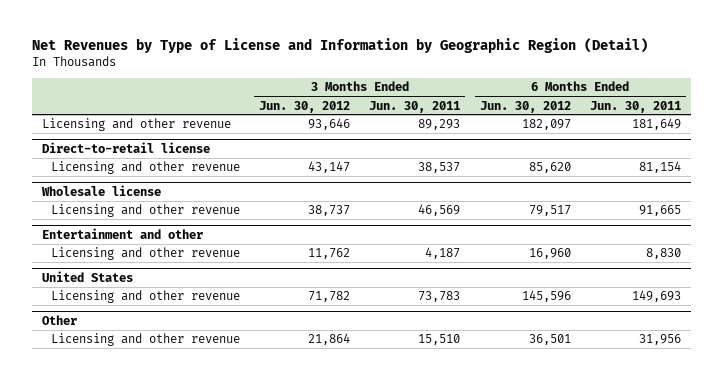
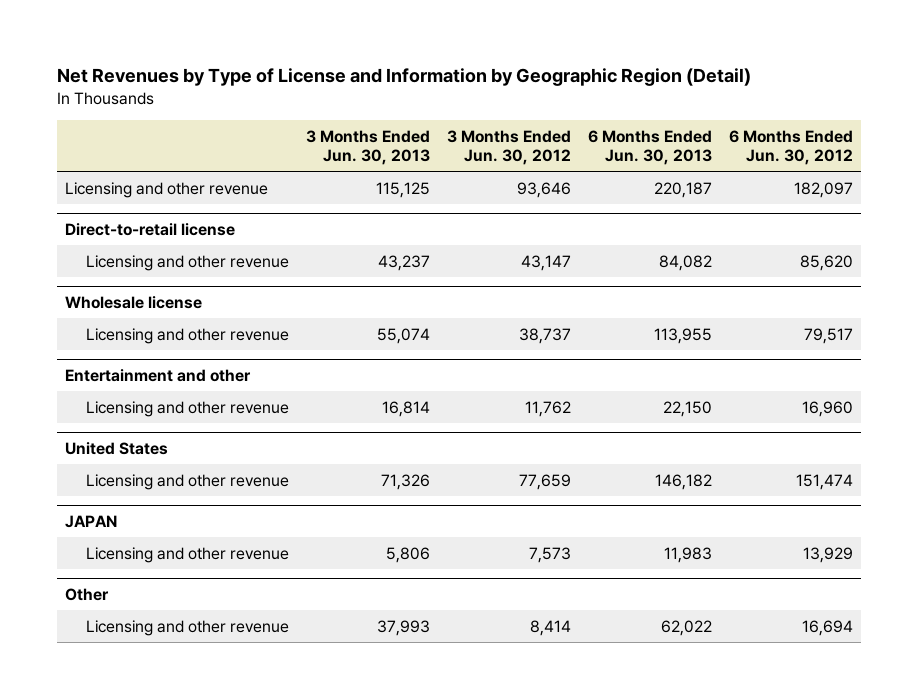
[369,100,461,113] Jun. 30, 2011 -> none
[589,100,681,113] Jun. 30, 2011 -> none
none -> [306,129,431,166] 3 Months Ended Jun. 30, 2013
none -> [588,129,713,166] 6 Months Ended Jun. 30, 2013
[308,291,351,303] 71,782 -> [519,473,572,490] 77,659
[521,290,571,303] 145,596 -> [795,473,853,490] 151,474
none -> [65,515,118,529] JAPAN
none -> [86,546,290,563] Licensing and other revenue
[308,333,351,346] 21,864 -> [530,619,572,636] 8,414
[528,334,571,346] 36,501 -> [801,619,853,636] 16,694

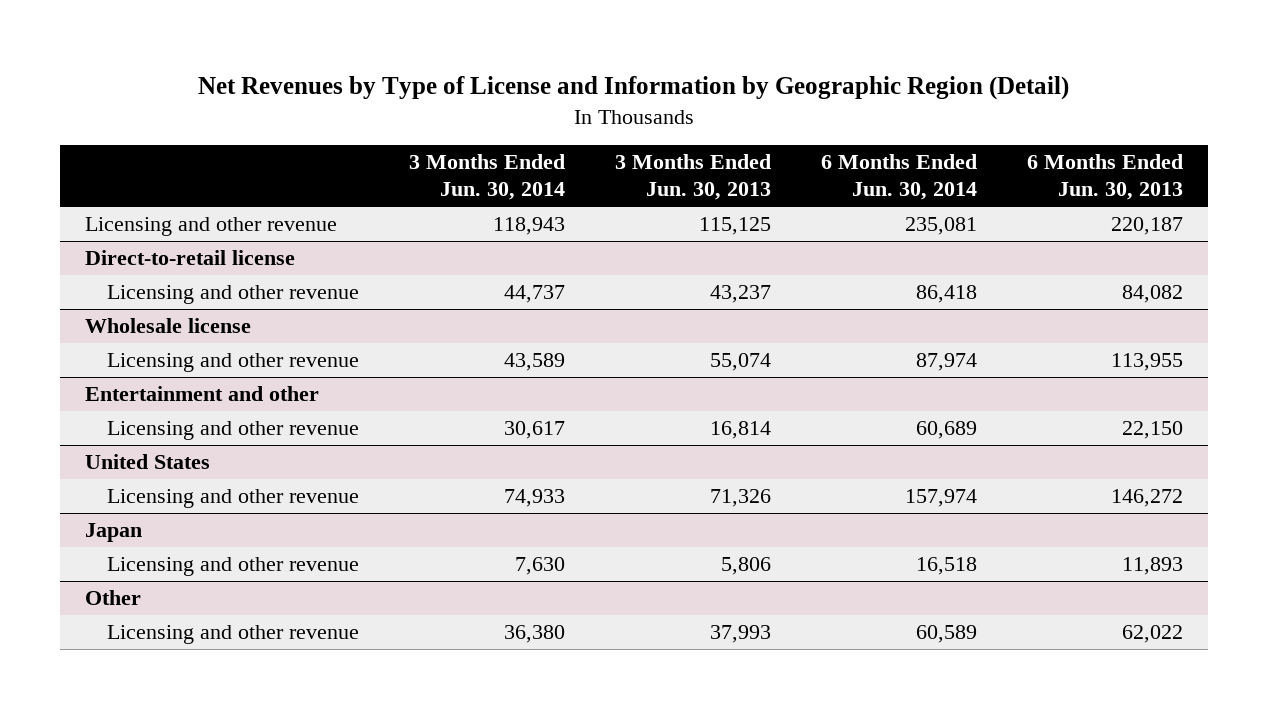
[447,129,572,166] 3 Months Ended Jun. 30, 2012 -> none
[728,129,853,166] 6 Months Ended Jun. 30, 2012 -> none
none -> [408,154,565,201] 3 Months Ended Jun. 30, 2014
none -> [821,154,978,201] 6 Months Ended Jun. 30, 2014
[655,473,713,490] 146,182 -> [1111,488,1184,507] 146,272
[65,515,118,529] JAPAN -> [85,522,143,542] Japan
[664,546,713,563] 11,983 -> [1122,556,1184,575] 11,893

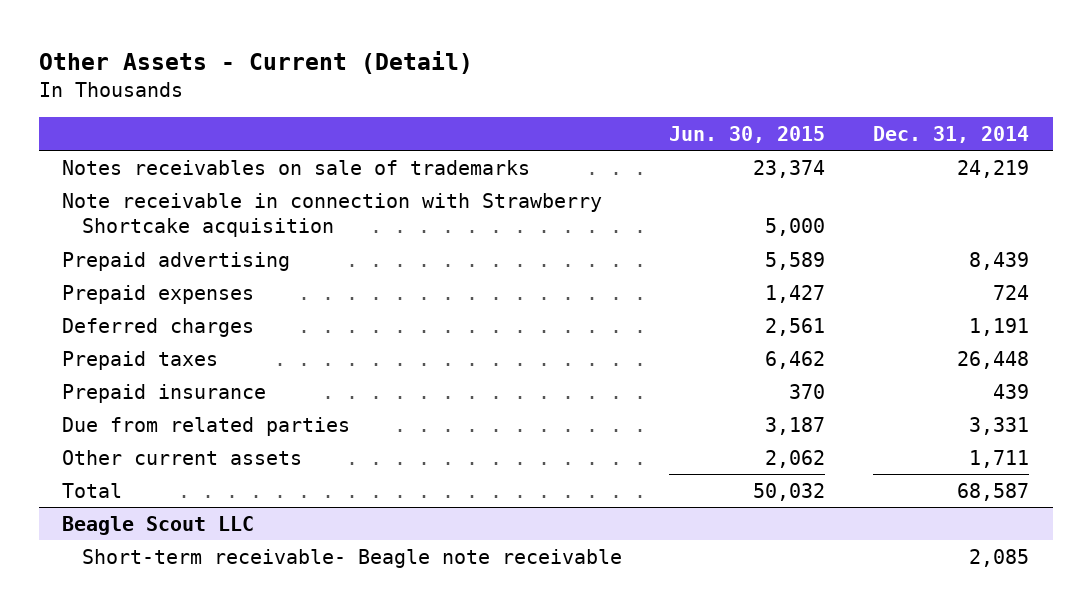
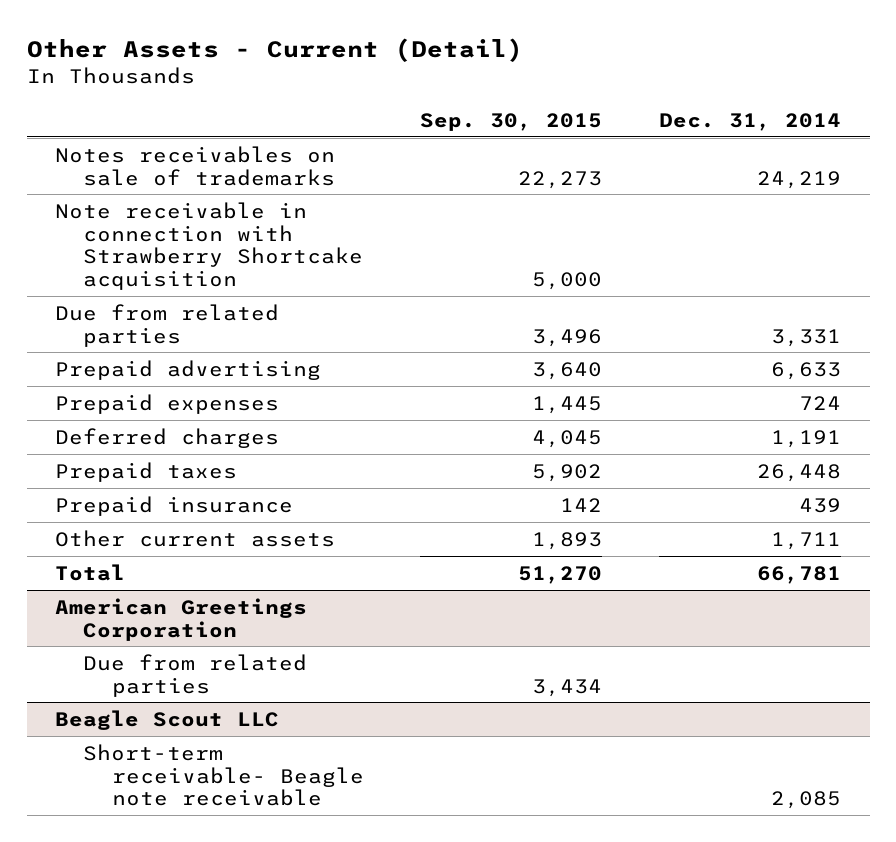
[669,126,826,144] Jun. 30, 2015 -> none
none -> [420,112,603,131] Sep. 30, 2015
[62,416,351,436] Due from related parties -> [55,303,280,347] Due from related parties
[969,251,1030,270] 8,439 -> [771,361,842,380] 6,633
[957,482,1030,501] 68,587 -> [757,565,842,584] 66,781
none -> [55,597,308,641] American Greetings Corporation
none -> [83,653,308,697] Due from related parties

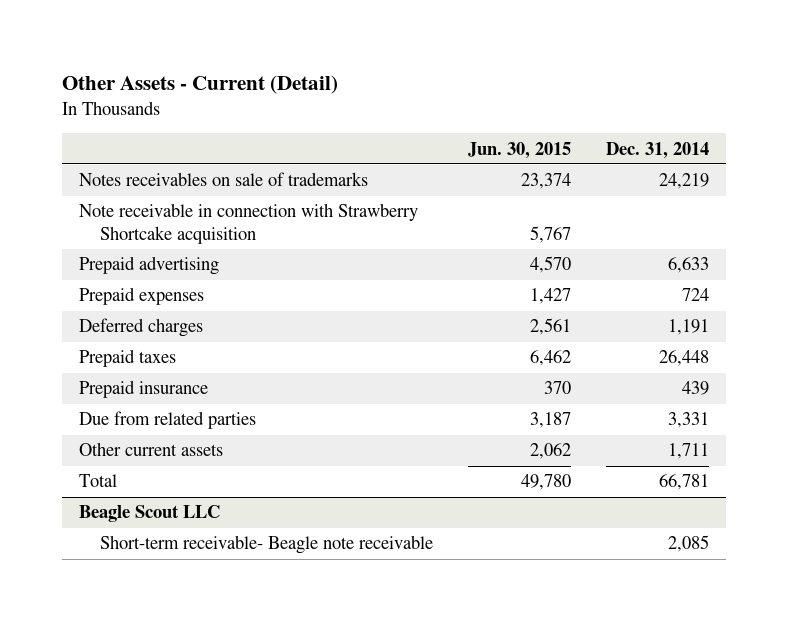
[420,112,603,131] Sep. 30, 2015 -> none
none -> [467,141,571,159] Jun. 30, 2015
[55,303,280,347] Due from related parties -> [78,411,256,430] Due from related parties
[55,597,308,641] American Greetings Corporation -> none
[83,653,308,697] Due from related parties -> none

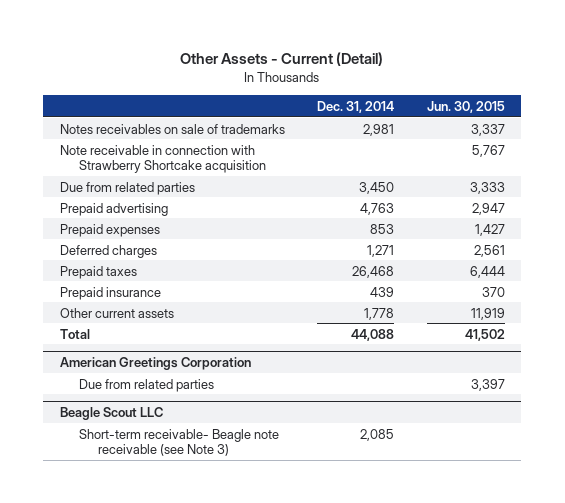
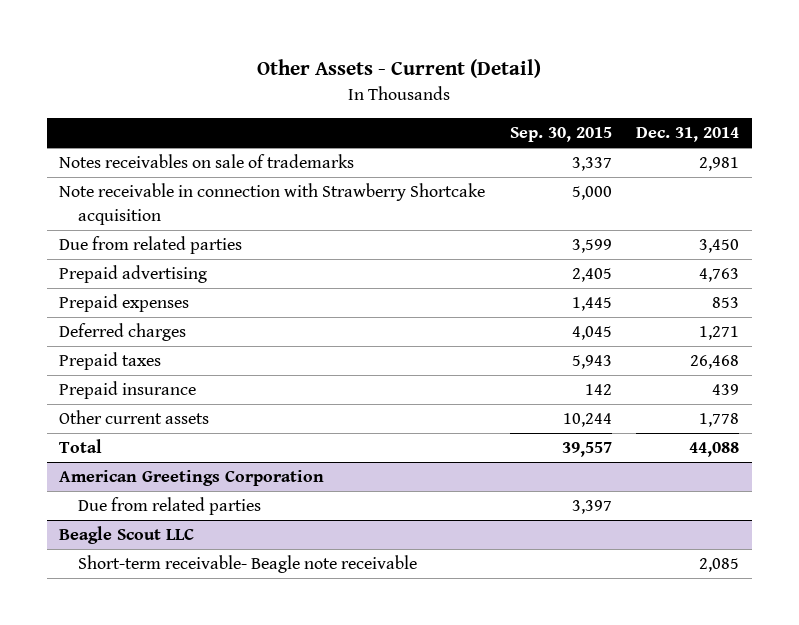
[426,100,505,113] Jun. 30, 2015 -> none
none -> [509,127,612,143] Sep. 30, 2015
[78,428,279,457] Short-term receivable- Beagle note receivable (see Note 3) -> [77,555,417,574] Short-term receivable- Beagle note receivable

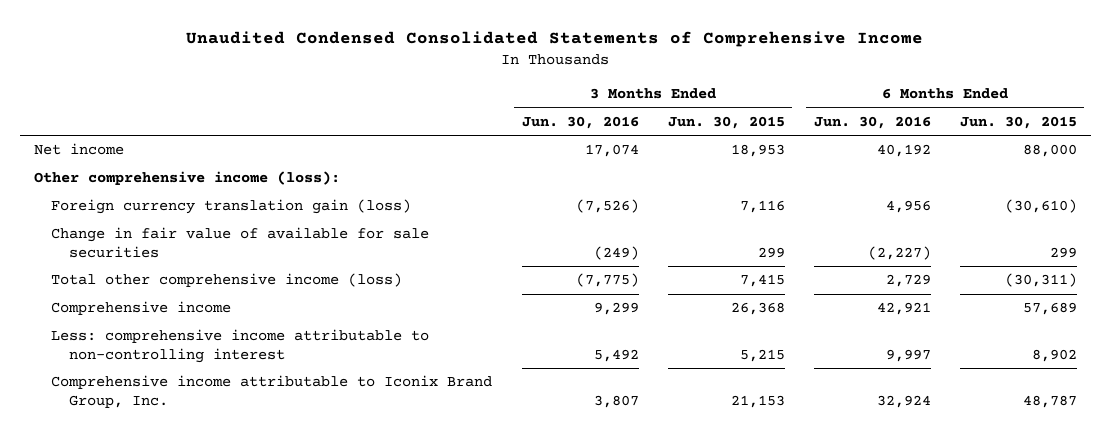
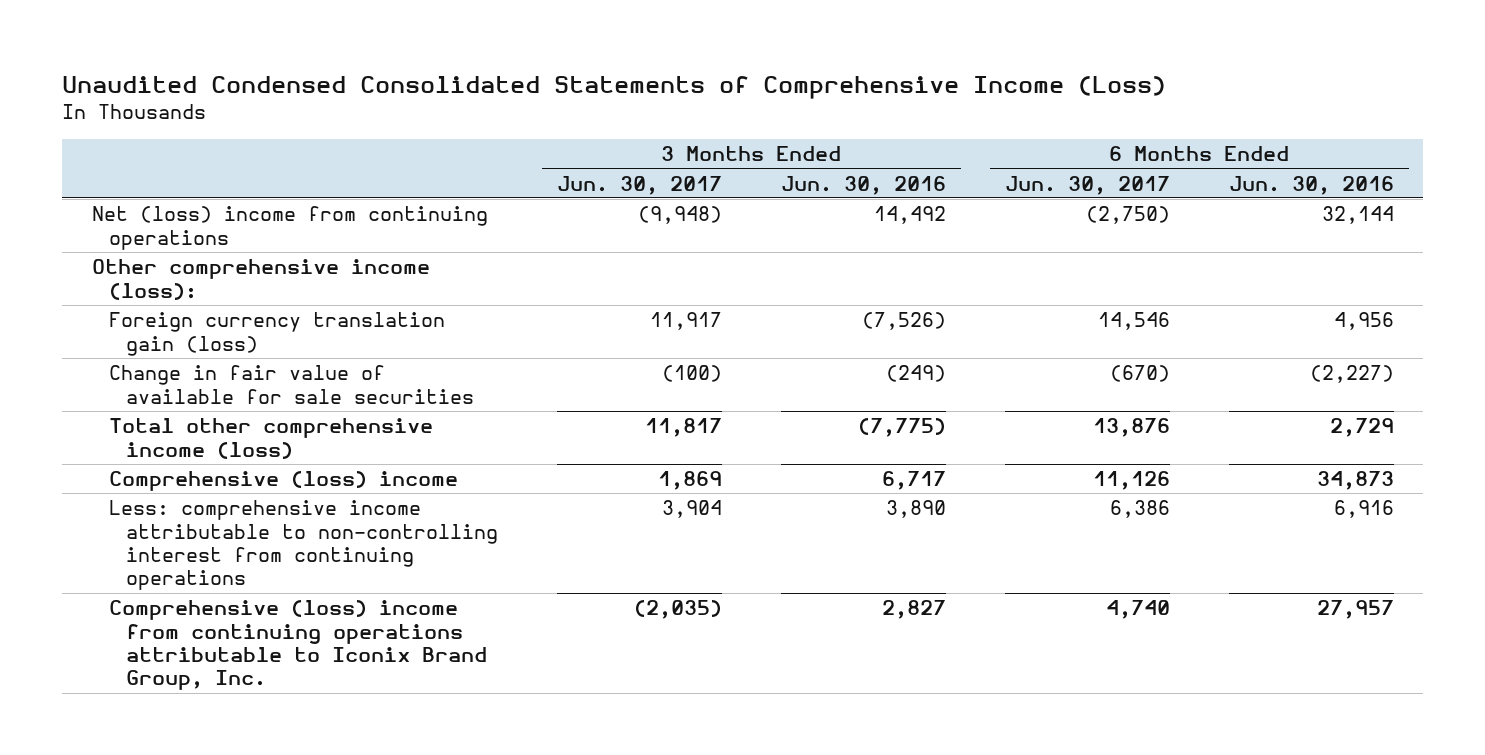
[186,31,924,48] Unaudited Condensed Consolidated Statements of Comprehensive Income -> [62,75,1167,99] Unaudited Condensed Consolidated Statements of Comprehensive Income (Loss)
[667,115,785,129] Jun. 30, 2015 -> none
[959,115,1077,129] Jun. 30, 2015 -> none
none -> [556,175,722,195] Jun. 30, 2017
none -> [1004,175,1170,195] Jun. 30, 2017
[34,143,125,156] Net income -> none
none -> [91,206,488,250] Net (loss) income from continuing operations
[51,301,232,316] Comprehensive income -> [108,471,458,492] Comprehensive (loss) income
[593,302,639,316] 9,299 -> [881,471,946,491] 6,717
[876,302,931,316] 42,921 -> [1316,471,1394,491] 34,873
[51,329,430,363] Less: comprehensive income attributable to non-controlling interest -> [108,500,498,591] Less: comprehensive income attributable to non-controlling interest from continuing operations
[593,348,639,362] 5,492 -> [885,500,946,519] 3,890
[885,348,931,362] 9,997 -> [1333,500,1394,519] 6,916
[51,375,493,408] Comprehensive income attributable to Iconix Brand Group, Inc. -> [108,600,487,691] Comprehensive (loss) income from continuing operations attributable to Iconix Brand Group, Inc.
[593,394,639,408] 3,807 -> [881,600,946,620] 2,827
[876,394,931,408] 32,924 -> [1316,600,1394,620] 27,957

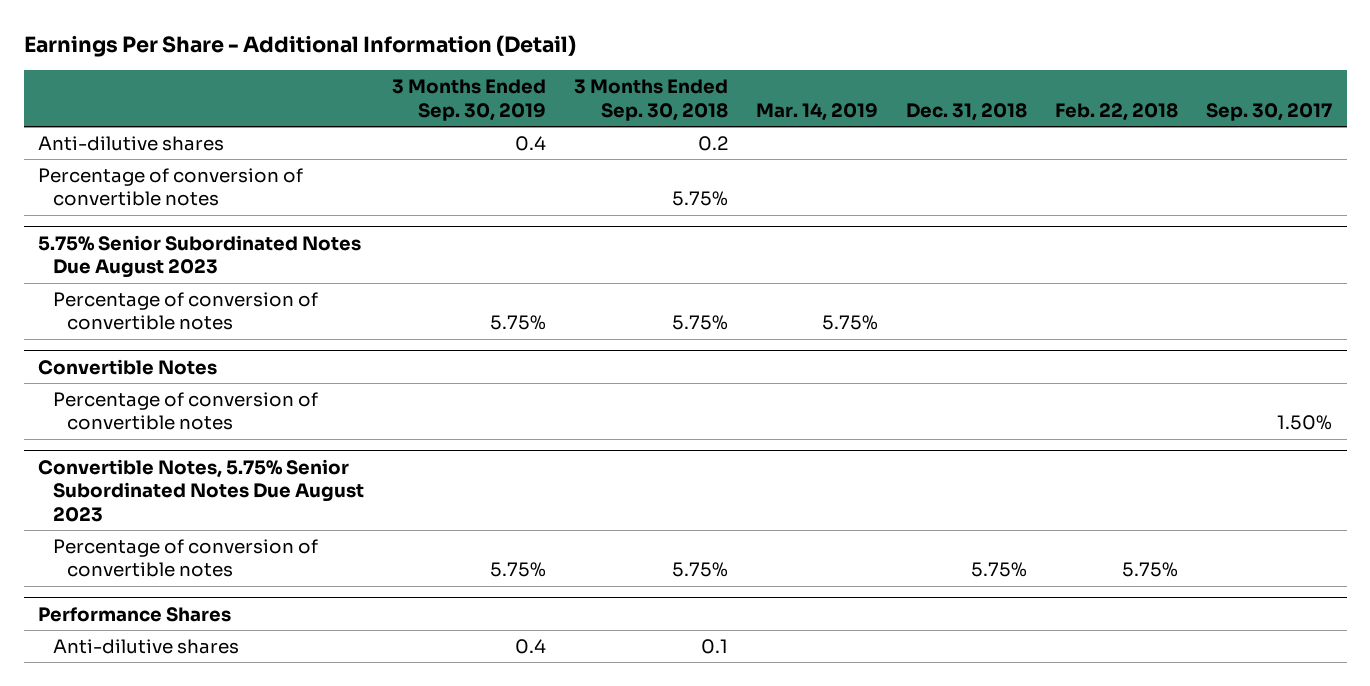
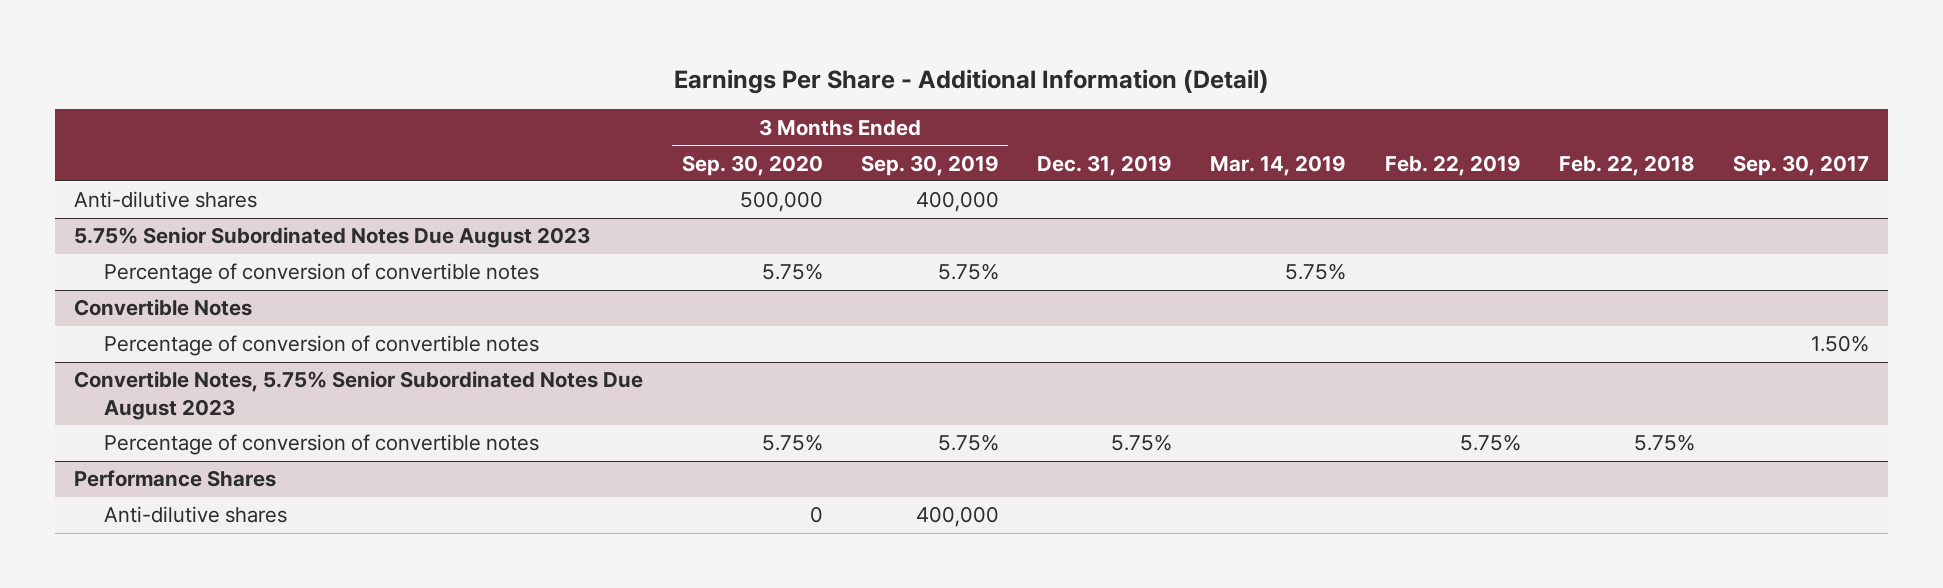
[573,79,728,121] 3 Months Ended Sep. 30, 2018 -> none
[906,102,1028,121] Dec. 31, 2018 -> none
none -> [681,154,823,176] Sep. 30, 2020
none -> [1037,154,1173,176] Dec. 31, 2019
none -> [1384,154,1521,176] Feb. 22, 2019
[37,167,303,207] Percentage of conversion of convertible notes -> none
[514,135,546,151] 0.4 -> [915,191,999,213] 400,000
[514,638,546,654] 0.4 -> [915,506,999,528] 400,000

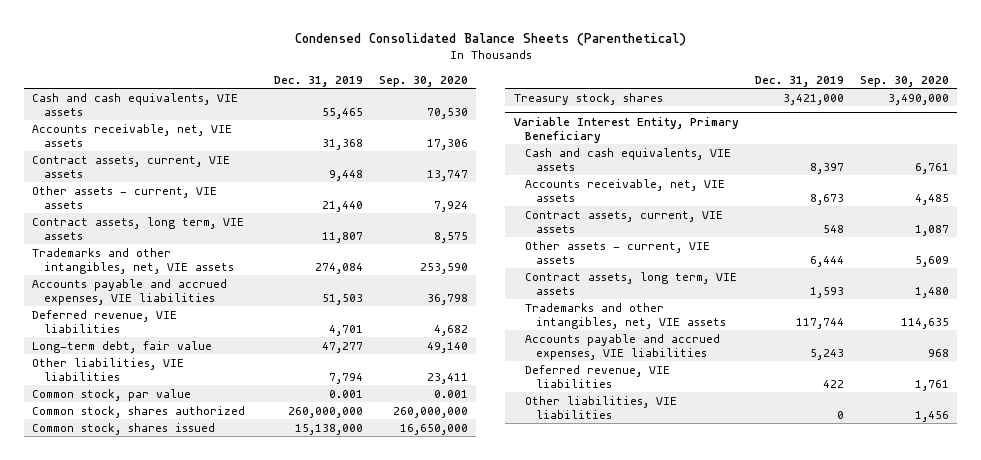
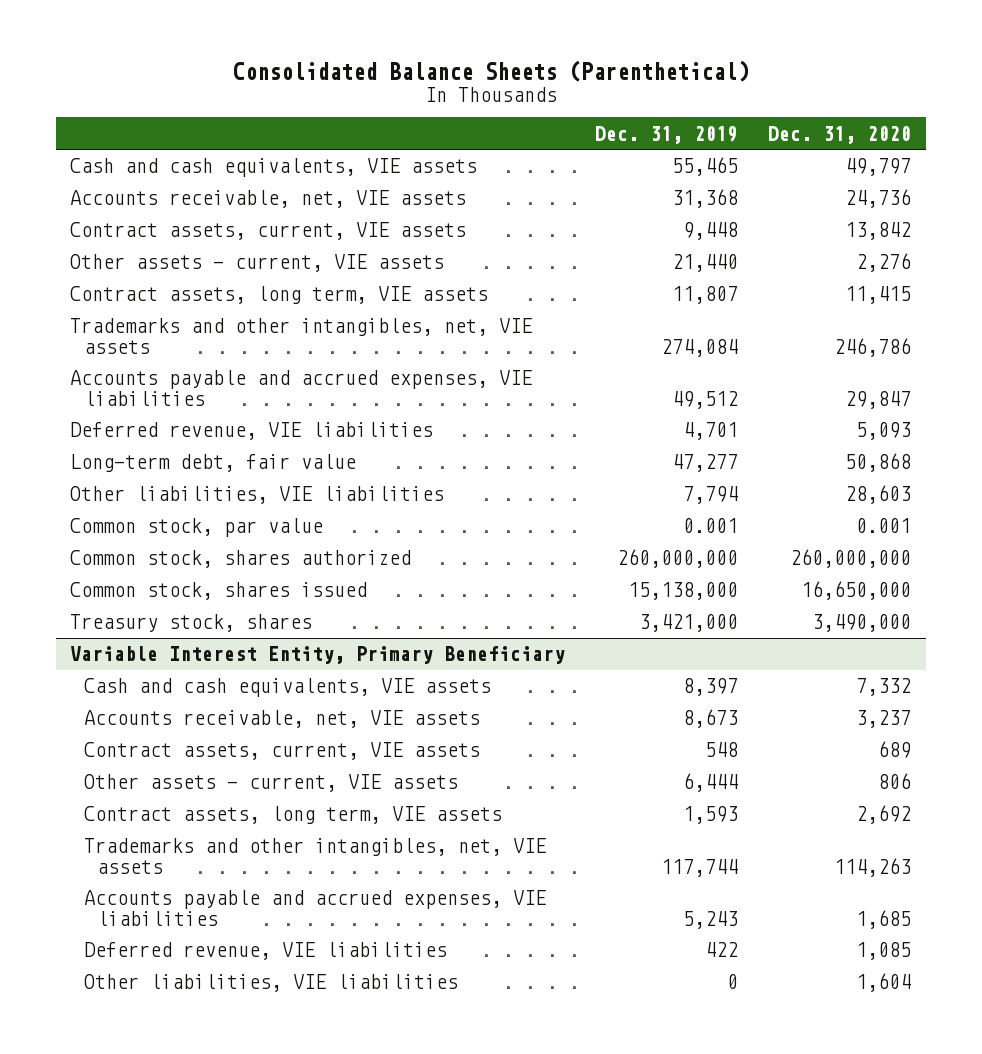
[294,32,686,46] Condensed Consolidated Balance Sheets (Parenthetical) -> [232,60,749,83] Consolidated Balance Sheets (Parenthetical)
[378,75,468,87] Sep. 30, 2020 -> none
none -> [768,125,912,144] Dec. 31, 2020
[321,293,363,305] 51,503 -> [672,390,739,409] 49,512

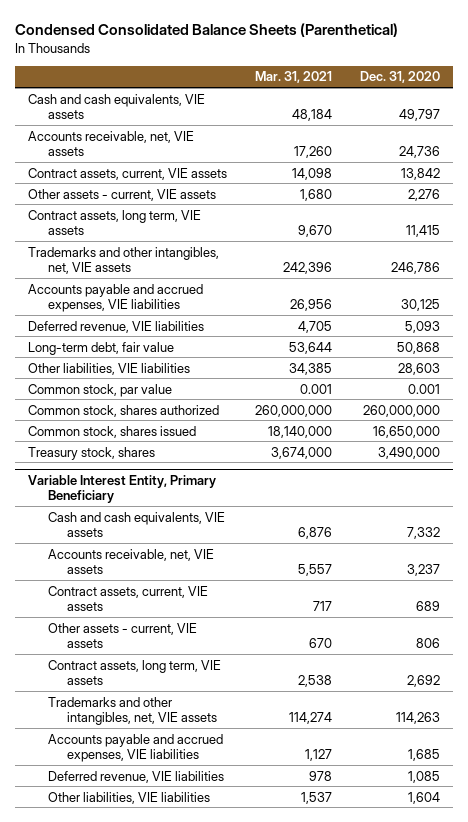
[232,60,749,83] Consolidated Balance Sheets (Parenthetical) -> [14,22,398,37] Condensed Consolidated Balance Sheets (Parenthetical)
[595,125,739,144] Dec. 31, 2019 -> none
none -> [254,71,332,84] Mar. 31, 2021
[845,390,912,409] 29,847 -> [400,298,440,311] 30,125

